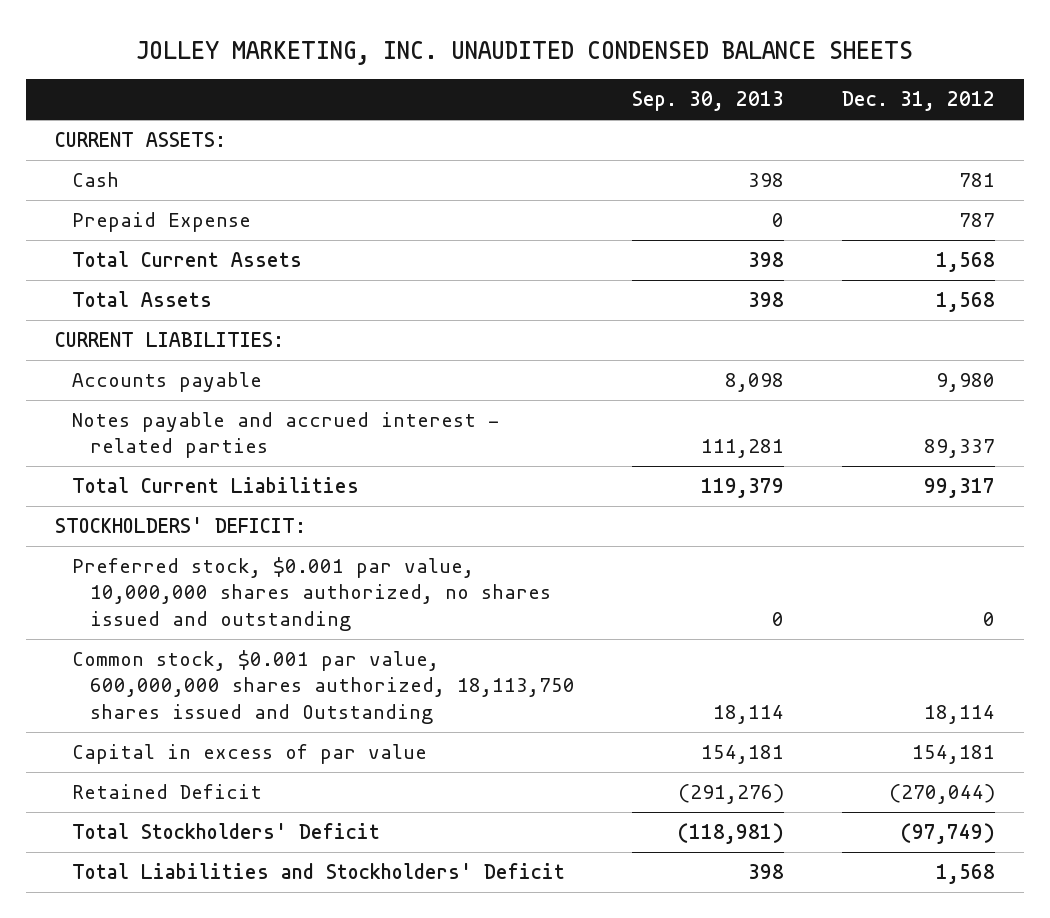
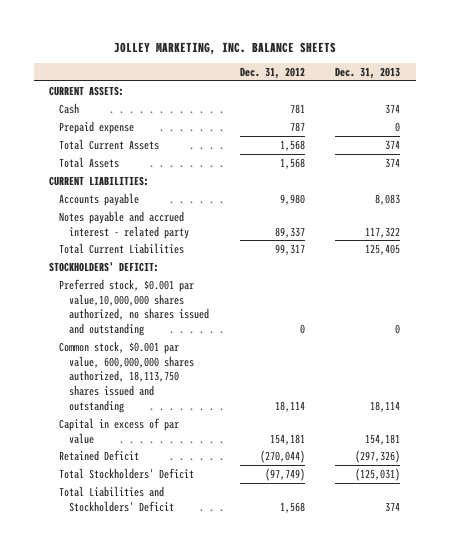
[136,40,914,65] JOLLEY MARKETING, INC. UNAUDITED CONDENSED BALANCE SHEETS -> [113,41,336,55] JOLLEY MARKETING, INC. BALANCE SHEETS
[632,91,785,112] Sep. 30, 2013 -> none
none -> [335,67,401,80] Dec. 31, 2013
[72,212,252,233] Prepaid Expense -> [59,120,135,134] Prepaid expense
[72,412,500,459] Notes payable and accrued interest - related parties -> [59,210,189,239] Notes payable and accrued interest - related party
[72,557,551,631] Preferred stock, $0.001 par value, 10,000,000 shares authorized, no shares issued and outstanding -> [59,278,209,337] Preferred stock, $0.001 par value,10,000,000 shares authorized, no shares issued and outstanding
[72,650,575,724] Common stock, $0.001 par value, 600,000,000 shares authorized, 18,113,750 shares issued and Outstanding -> [59,340,194,414] Common stock, $0.001 par value, 600,000,000 shares authorized, 18,113,750 shares issued and outstanding

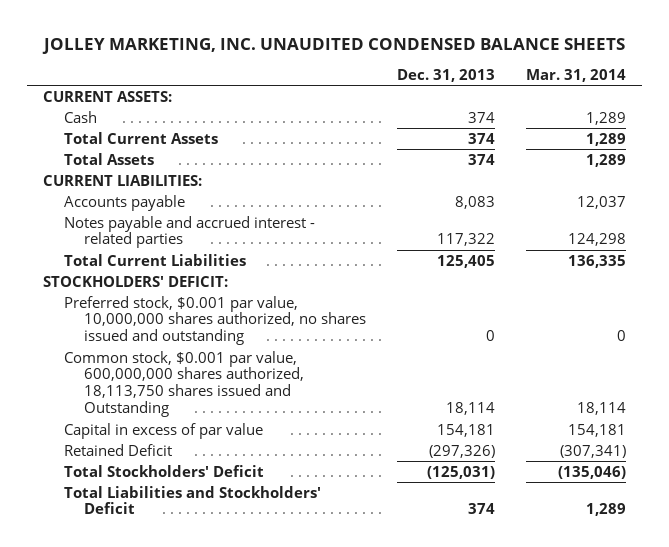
[113,41,336,55] JOLLEY MARKETING, INC. BALANCE SHEETS -> [41,37,625,54] JOLLEY MARKETING, INC. UNAUDITED CONDENSED BALANCE SHEETS
[239,67,305,80] Dec. 31, 2012 -> none
none -> [526,68,627,82] Mar. 31, 2014
[59,120,135,134] Prepaid expense -> none
[59,210,189,239] Notes payable and accrued interest - related party -> [63,215,315,249] Notes payable and accrued interest - related parties
[59,278,209,337] Preferred stock, $0.001 par value,10,000,000 shares authorized, no shares issued and outstanding -> [63,295,367,346] Preferred stock, $0.001 par value, 10,000,000 shares authorized, no shares issued and outstanding
[59,340,194,414] Common stock, $0.001 par value, 600,000,000 shares authorized, 18,113,750 shares issued and outstanding -> [63,350,305,418] Common stock, $0.001 par value, 600,000,000 shares authorized, 18,113,750 shares issued and Outstanding

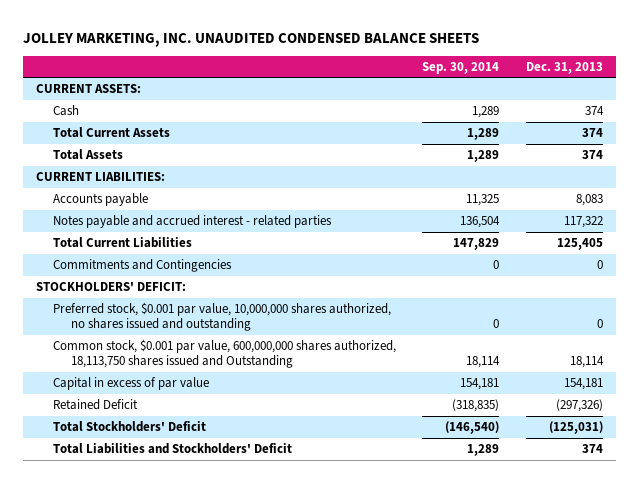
[526,68,627,82] Mar. 31, 2014 -> none
none -> [422,61,500,74] Sep. 30, 2014
none -> [53,259,233,273] Commitments and Contingencies

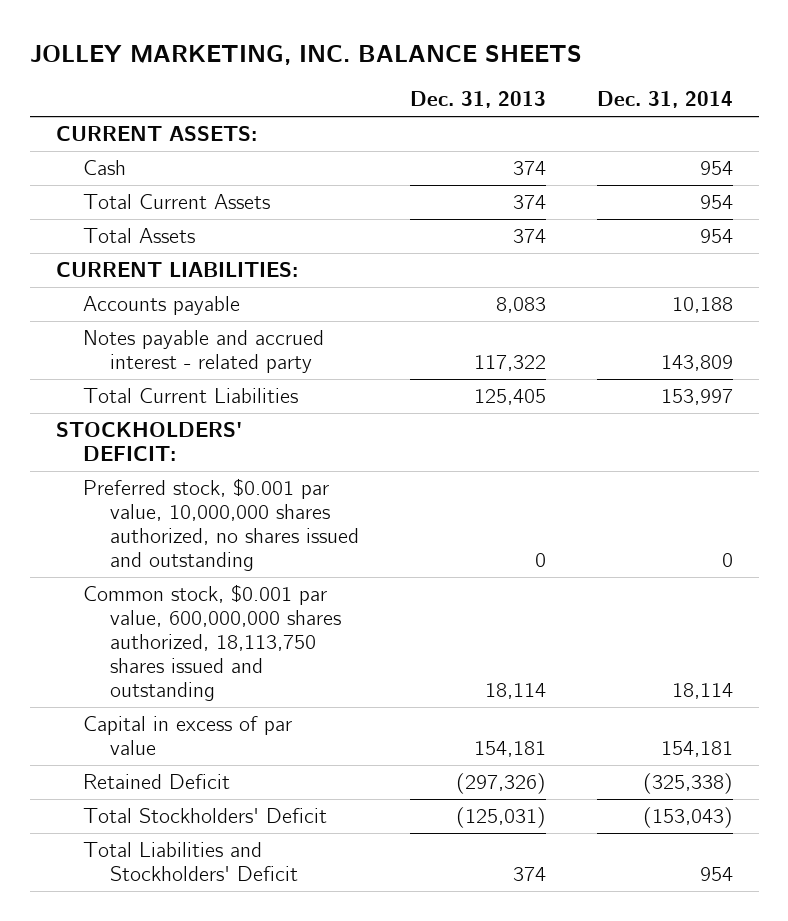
[22,32,479,47] JOLLEY MARKETING, INC. UNAUDITED CONDENSED BALANCE SHEETS -> [29,44,582,65] JOLLEY MARKETING, INC. BALANCE SHEETS
[422,61,500,74] Sep. 30, 2014 -> none
none -> [596,91,733,109] Dec. 31, 2014
[53,215,333,229] Notes payable and accrued interest - related parties -> [82,330,324,373] Notes payable and accrued interest - related party
[53,259,233,273] Commitments and Contingencies -> none
[53,339,397,369] Common stock, $0.001 par value, 600,000,000 shares authorized, 18,113,750 shares issued and Outstanding -> [82,584,341,701] Common stock, $0.001 par value, 600,000,000 shares authorized, 18,113,750 shares issued and outstanding

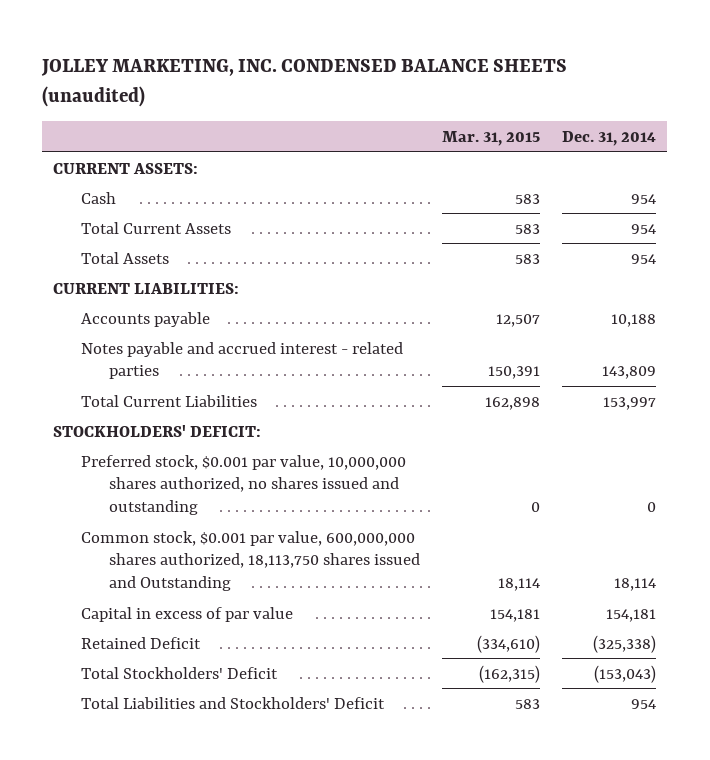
[29,44,582,65] JOLLEY MARKETING, INC. BALANCE SHEETS -> [41,59,568,108] JOLLEY MARKETING, INC. CONDENSED BALANCE SHEETS (unaudited)
[409,91,546,109] Dec. 31, 2013 -> none
none -> [442,131,541,147] Mar. 31, 2015
[82,330,324,373] Notes payable and accrued interest - related party -> [81,341,404,380] Notes payable and accrued interest - related parties
[82,584,341,701] Common stock, $0.001 par value, 600,000,000 shares authorized, 18,113,750 shares issued and outstanding -> [81,530,421,592] Common stock, $0.001 par value, 600,000,000 shares authorized, 18,113,750 shares issued and Outstanding

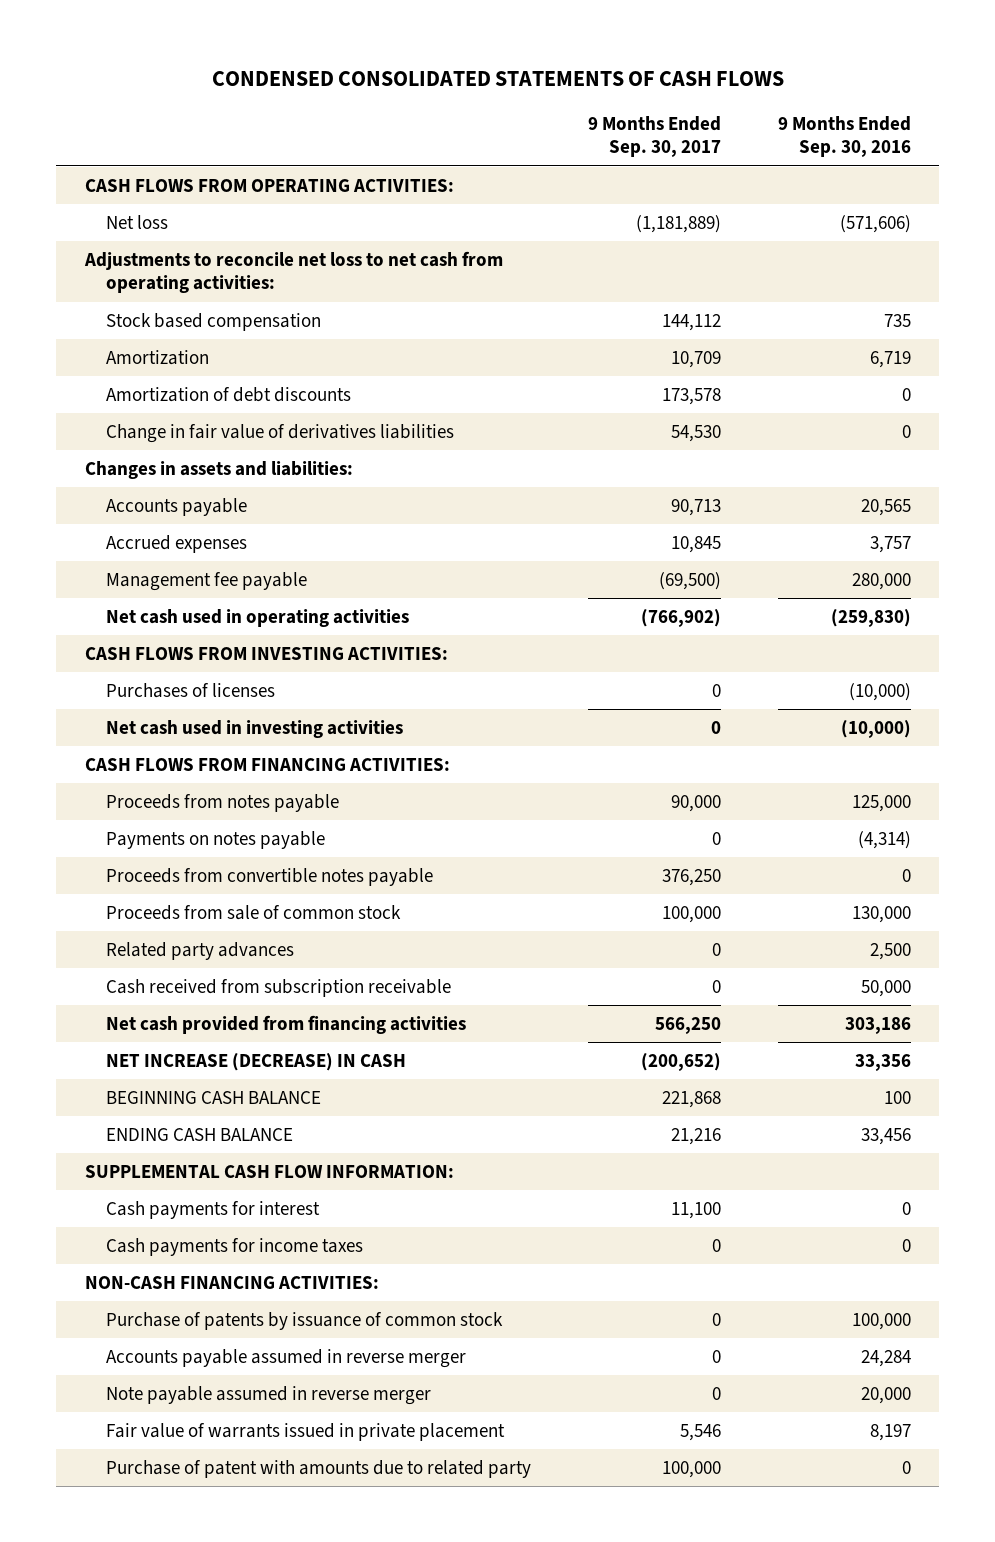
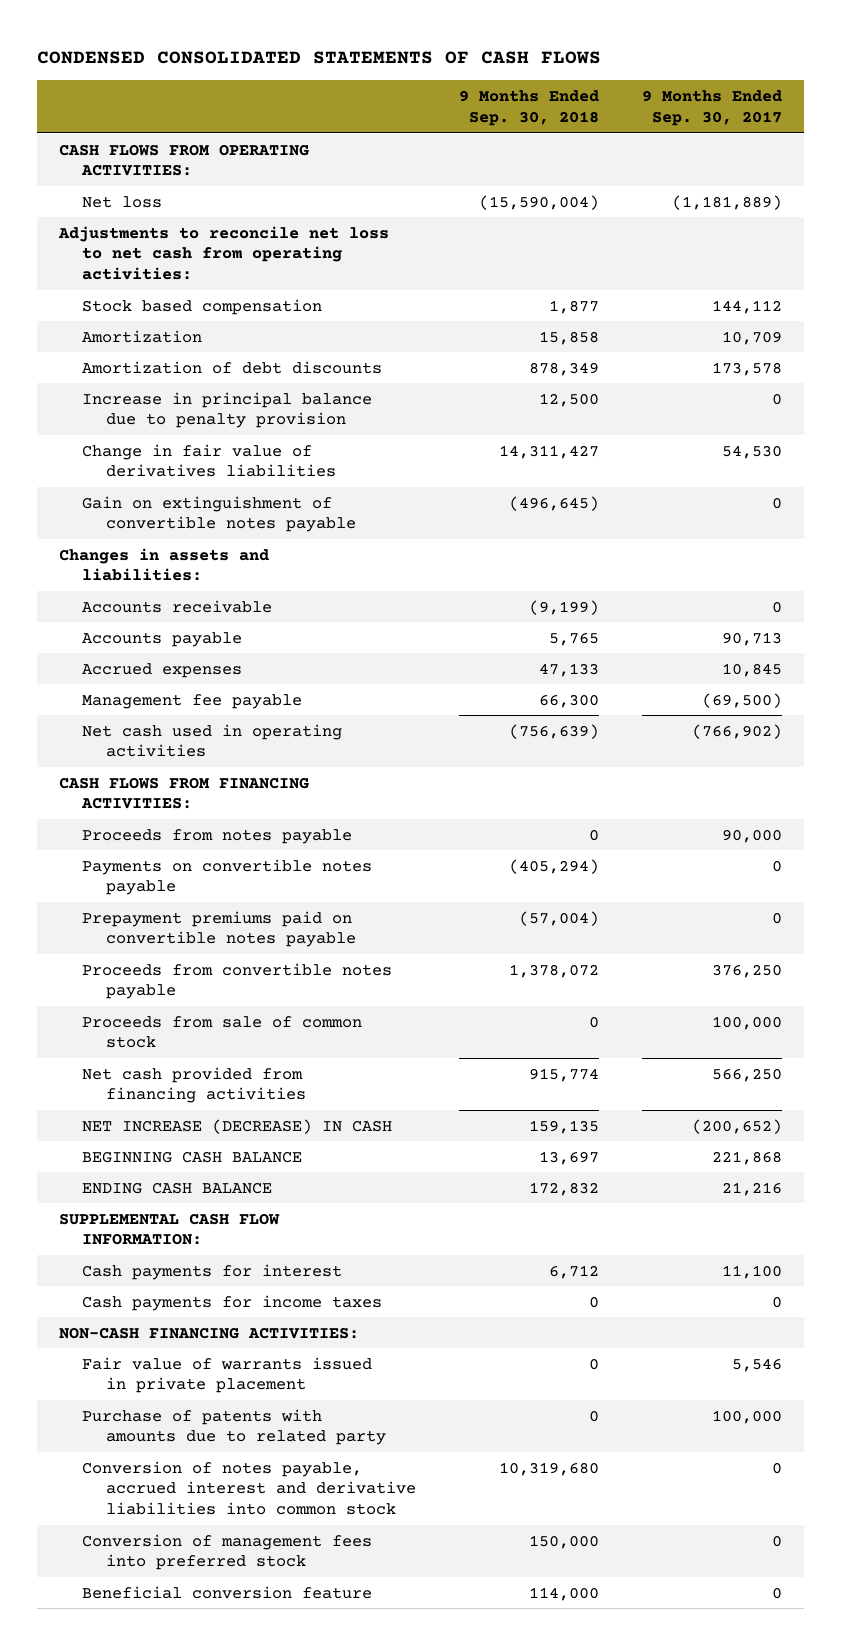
[777,115,911,158] 9 Months Ended Sep. 30, 2016 -> none
none -> [459,90,600,126] 9 Months Ended Sep. 30, 2018
none -> [82,391,373,429] Increase in principal balance due to penalty provision
none -> [82,495,357,533] Gain on extinguishment of convertible notes payable
none -> [82,599,273,613] Accounts receivable
[84,647,448,661] CASH FLOWS FROM INVESTING ACTIVITIES: -> none
[106,683,276,699] Purchases of licenses -> none
[106,720,404,739] Net cash used in investing activities -> none
[106,831,326,850] Payments on notes payable -> [82,858,373,896] Payments on convertible notes payable
none -> [82,910,357,948] Prepayment premiums paid on convertible notes payable
[106,942,295,961] Related party advances -> none
[106,979,452,998] Cash received from subscription receivable -> none
[106,1312,504,1331] Purchase of patents by issuance of common stock -> none
[106,1349,467,1369] Accounts payable assumed in reverse merger -> none
[106,1386,432,1406] Note payable assumed in reverse merger -> none
[106,1460,532,1479] Purchase of patent with amounts due to related party -> [82,1408,387,1446] Purchase of patents with amounts due to related party
none -> [82,1460,417,1516] Conversion of notes payable, accrued interest and derivative liabilities into common stock
none -> [82,1533,373,1571] Conversion of management fees into preferred stock
none -> [82,1585,373,1599] Beneficial conversion feature

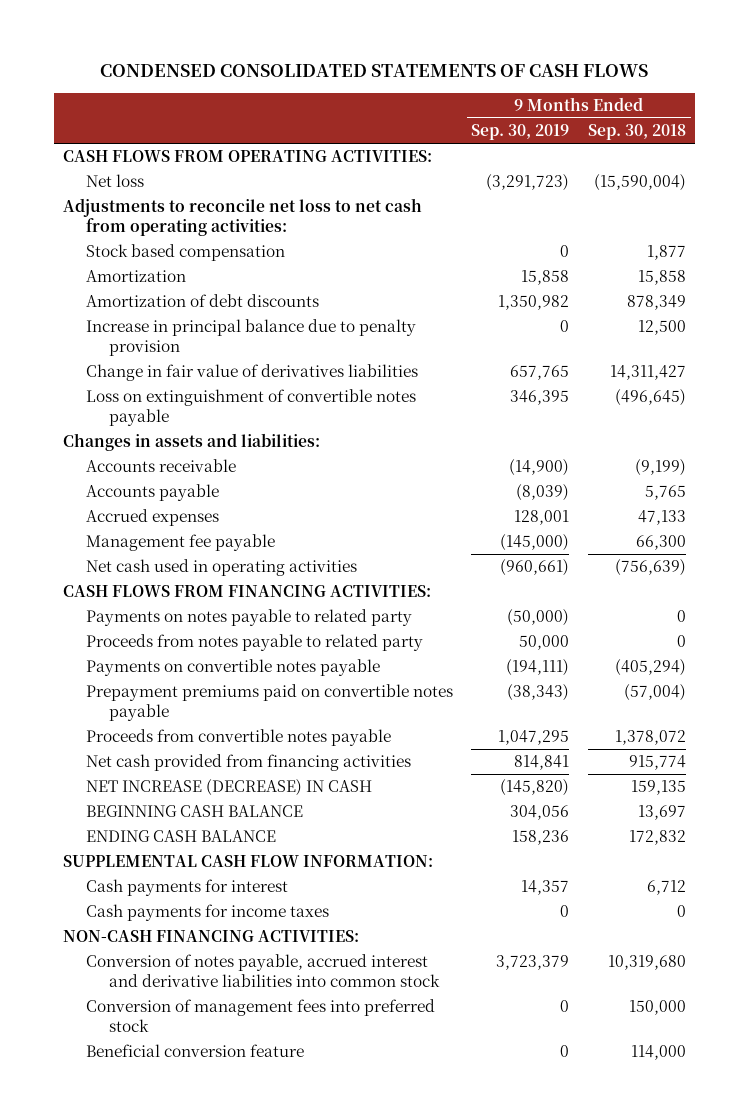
[642,90,783,126] 9 Months Ended Sep. 30, 2017 -> none
none -> [471,124,570,141] Sep. 30, 2019
[82,495,357,533] Gain on extinguishment of convertible notes payable -> [85,389,416,426] Loss on extinguishment of convertible notes payable
none -> [85,609,412,627] Payments on notes payable to related party
[82,828,353,844] Proceeds from notes payable -> [85,634,423,652] Proceeds from notes payable to related party
[82,1015,363,1049] Proceeds from sale of common stock -> none
[82,1356,373,1394] Fair value of warrants issued in private placement -> none
[82,1408,387,1446] Purchase of patents with amounts due to related party -> none

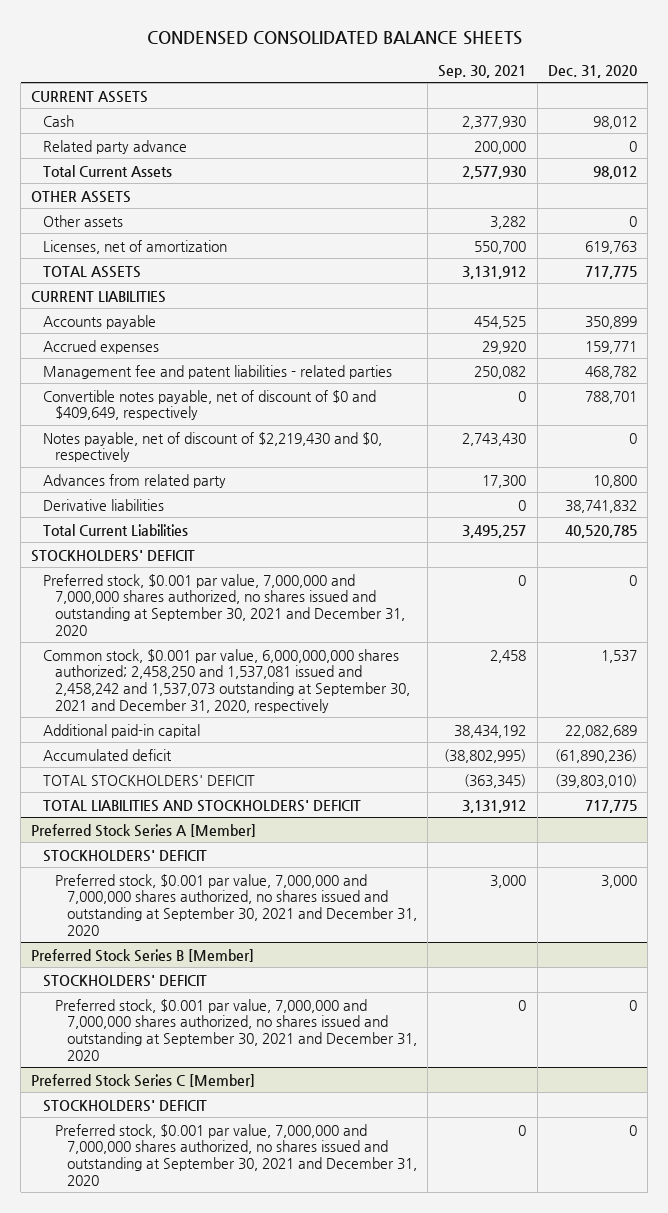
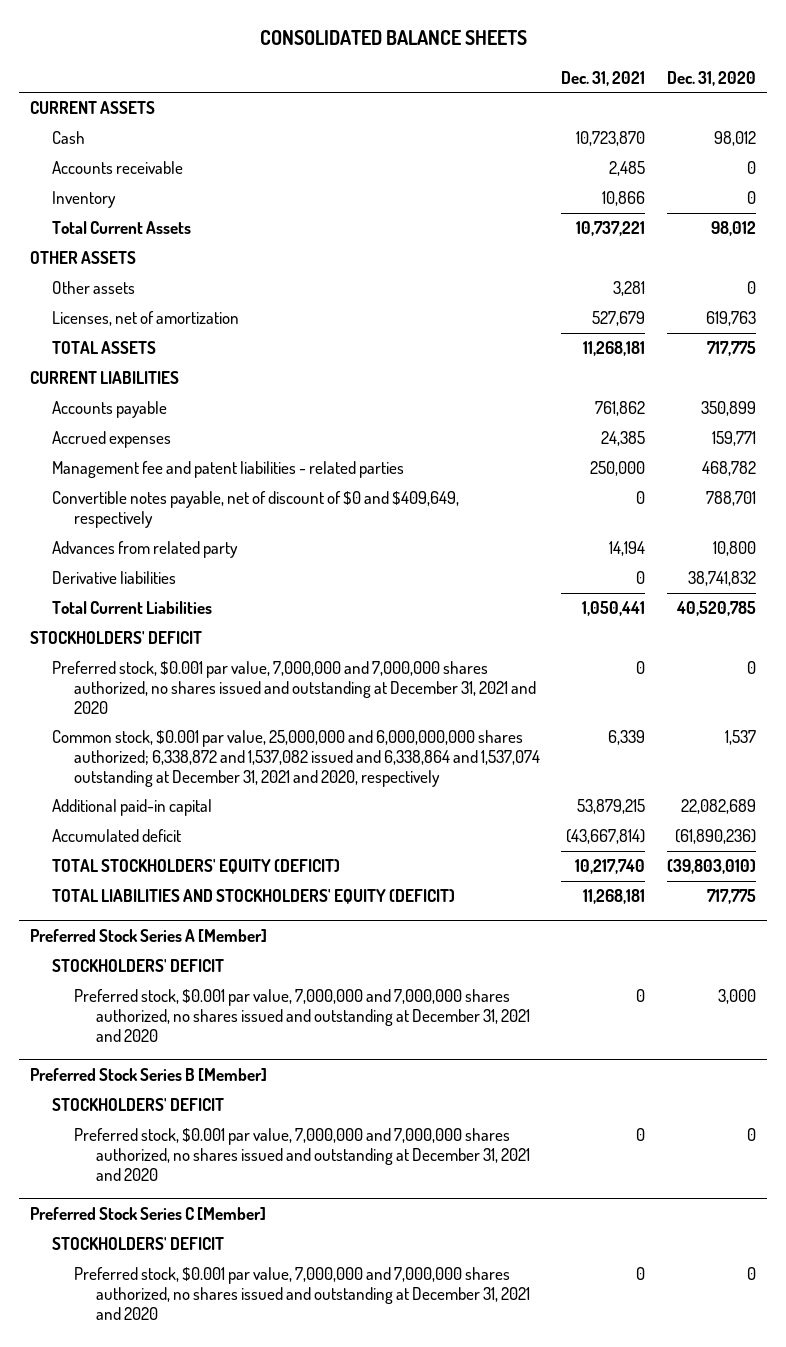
[147,30,523,45] CONDENSED CONSOLIDATED BALANCE SHEETS -> [259,30,527,46] CONSOLIDATED BALANCE SHEETS
[438,64,527,78] Sep. 30, 2021 -> none
none -> [561,70,646,86] Dec. 31, 2021
[43,139,188,154] Related party advance -> none
none -> [51,161,183,175] Accounts receivable
none -> [51,191,116,209] Inventory
[43,431,383,463] Notes payable, net of discount of $2,219,430 and $0, respectively -> none
[43,573,406,636] Preferred stock, $0.001 par value, 7,000,000 and 7,000,000 shares authorized, no shares issued and outstanding at September 30, 2021 and December 31, 2020 -> [51,661,536,714] Preferred stock, $0.001 par value, 7,000,000 and 7,000,000 shares authorized, no shares issued and outstanding at December 31, 2021 and 2020
[43,648,411,713] Common stock, $0.001 par value, 6,000,000,000 shares authorized; 2,458,250 and 1,537,081 issued and 2,458,242 and 1,537,073 outstanding at September 30, 2021 and December 31, 2020, respectively -> [51,730,540,787] Common stock, $0.001 par value, 25,000,000 and 6,000,000,000 shares authorized; 6,338,872 and 1,537,082 issued and 6,338,864 and 1,537,074 outstanding at December 31, 2021 and 2020, respectively
[43,774,256,786] TOTAL STOCKHOLDERS' DEFICIT -> [51,859,340,875] TOTAL STOCKHOLDERS' EQUITY (DEFICIT)
[43,799,362,812] TOTAL LIABILITIES AND STOCKHOLDERS' DEFICIT -> [51,889,455,905] TOTAL LIABILITIES AND STOCKHOLDERS' EQUITY (DEFICIT)
[55,873,417,936] Preferred stock, $0.001 par value, 7,000,000 and 7,000,000 shares authorized, no shares issued and outstanding at September 30, 2021 and December 31, 2020 -> [73,989,530,1042] Preferred stock, $0.001 par value, 7,000,000 and 7,000,000 shares authorized, no shares issued and outstanding at December 31, 2021 and 2020
[55,998,417,1061] Preferred stock, $0.001 par value, 7,000,000 and 7,000,000 shares authorized, no shares issued and outstanding at September 30, 2021 and December 31, 2020 -> [73,1128,530,1181] Preferred stock, $0.001 par value, 7,000,000 and 7,000,000 shares authorized, no shares issued and outstanding at December 31, 2021 and 2020
[55,1123,417,1186] Preferred stock, $0.001 par value, 7,000,000 and 7,000,000 shares authorized, no shares issued and outstanding at September 30, 2021 and December 31, 2020 -> [73,1267,530,1320] Preferred stock, $0.001 par value, 7,000,000 and 7,000,000 shares authorized, no shares issued and outstanding at December 31, 2021 and 2020

